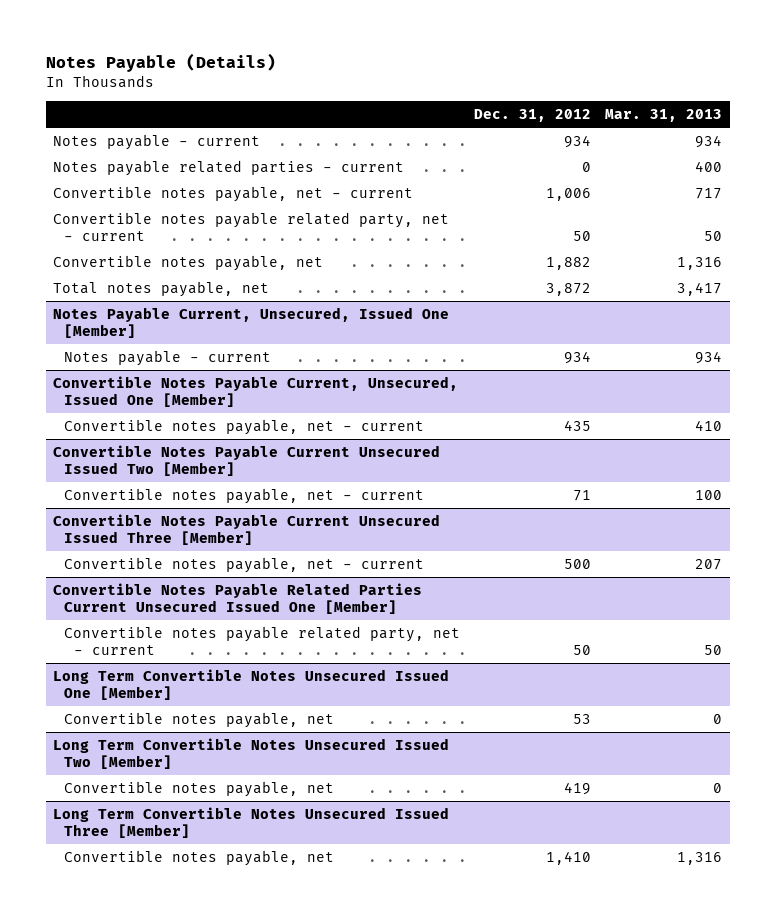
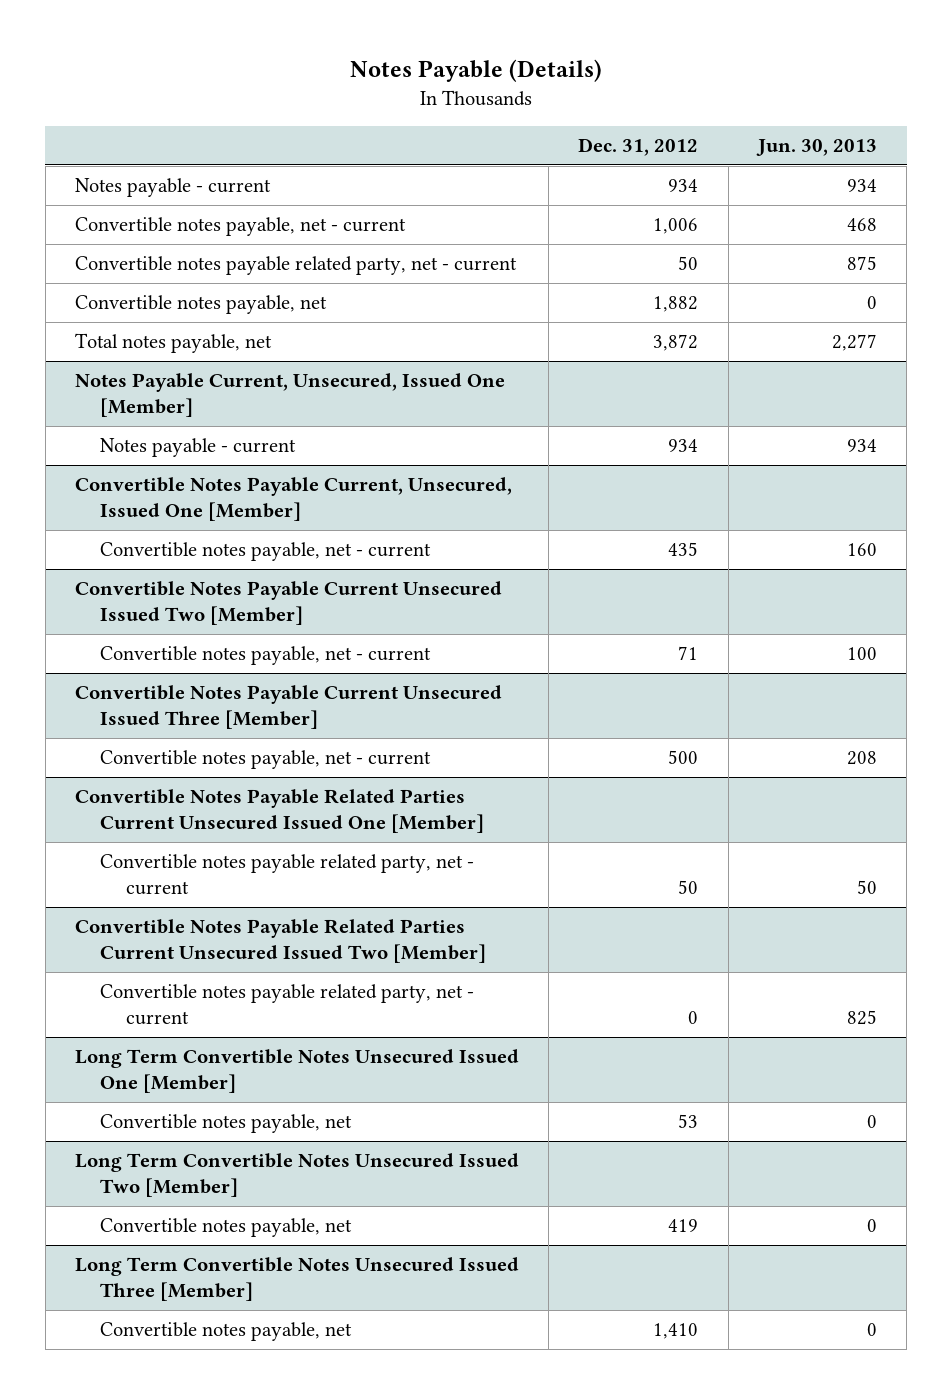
[605,109,723,123] Mar. 31, 2013 -> none
none -> [756,139,878,157] Jun. 30, 2013
[53,159,405,176] Notes payable related parties - current -> none
none -> [74,919,487,964] Convertible Notes Payable Related Parties Current Unsecured Issued Two [Member]
none -> [100,984,475,1026] Convertible notes payable related party, net - current

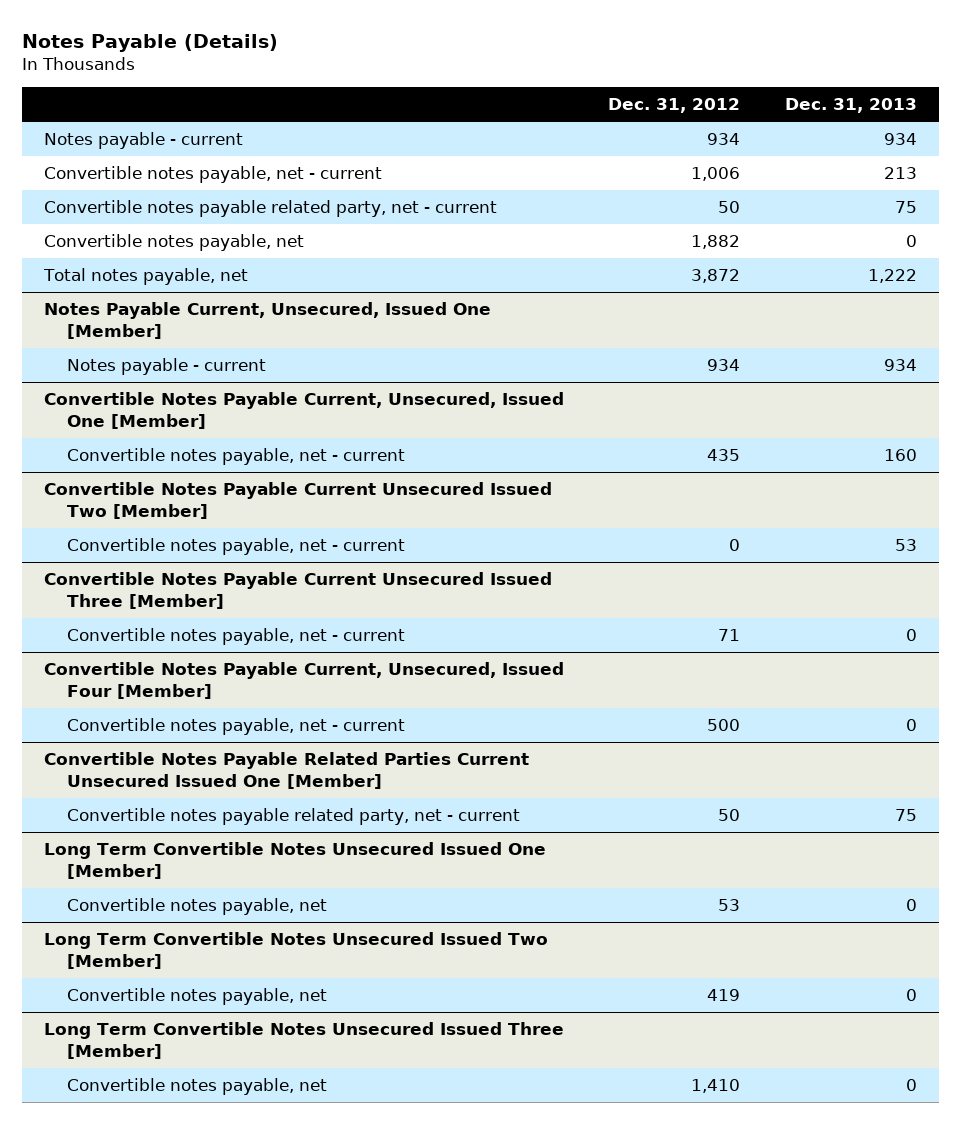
[756,139,878,157] Jun. 30, 2013 -> none
none -> [784,98,917,114] Dec. 31, 2013
[678,646,699,661] 71 -> [729,539,741,552] 0
none -> [66,628,405,646] Convertible notes payable, net - current
none -> [44,662,565,699] Convertible Notes Payable Current, Unsecured, Issued Four [Member]
[74,919,487,964] Convertible Notes Payable Related Parties Current Unsecured Issued Two [Member] -> none
[100,984,475,1026] Convertible notes payable related party, net - current -> none

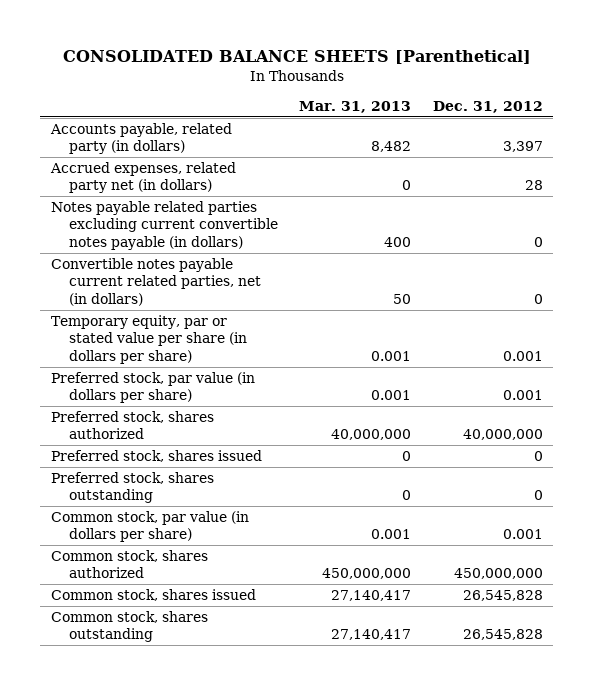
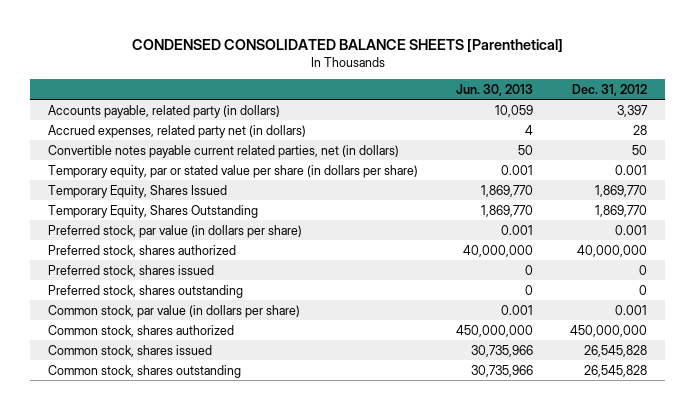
[62,49,531,64] CONSOLIDATED BALANCE SHEETS [Parenthetical] -> [131,38,563,52] CONDENSED CONSOLIDATED BALANCE SHEETS [Parenthetical]
[299,100,412,113] Mar. 31, 2013 -> none
none -> [455,83,533,96] Jun. 30, 2013
[50,201,278,250] Notes payable related parties excluding current convertible notes payable (in dollars) -> none
[533,293,543,304] 0 -> [631,144,647,155] 50
none -> [48,184,228,198] Temporary Equity, Shares Issued
none -> [48,204,259,218] Temporary Equity, Shares Outstanding

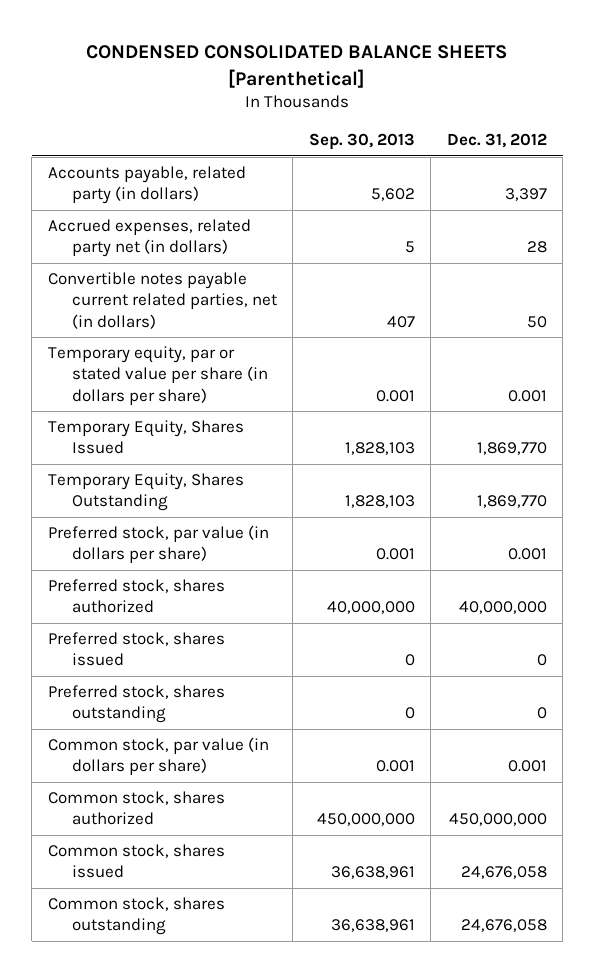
[455,83,533,96] Jun. 30, 2013 -> none
none -> [308,133,415,151] Sep. 30, 2013
[583,344,647,357] 26,545,828 -> [460,866,547,880] 24,676,058
[583,364,647,377] 26,545,828 -> [460,919,547,933] 24,676,058

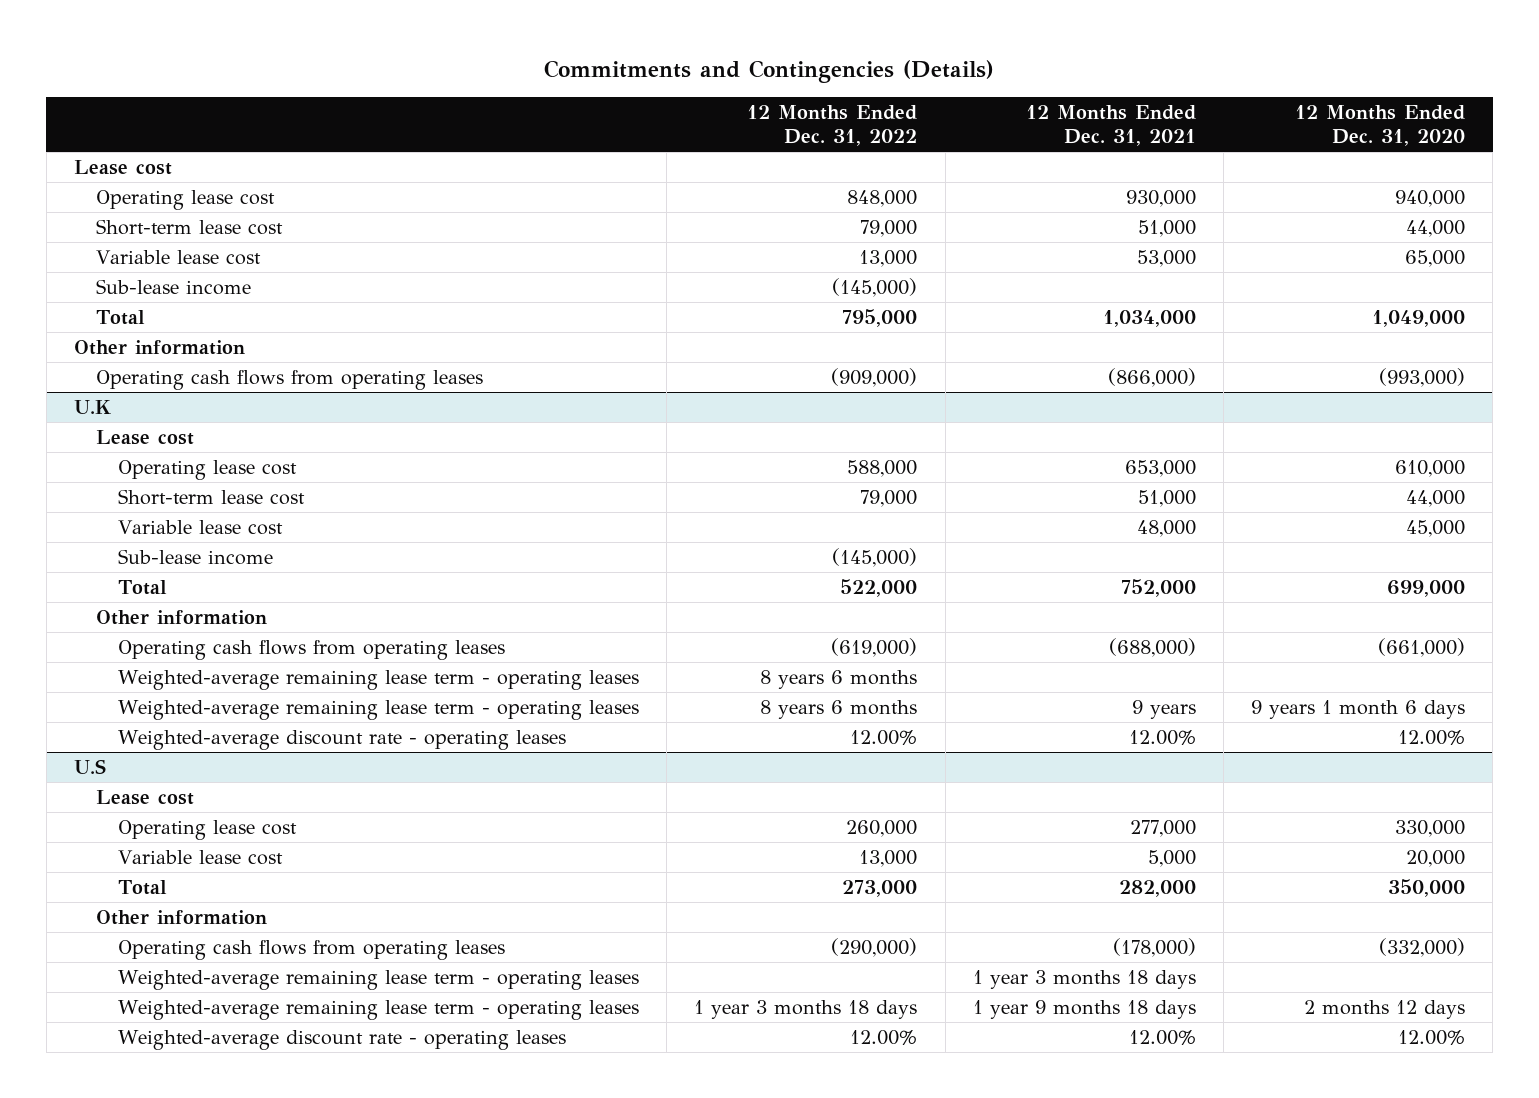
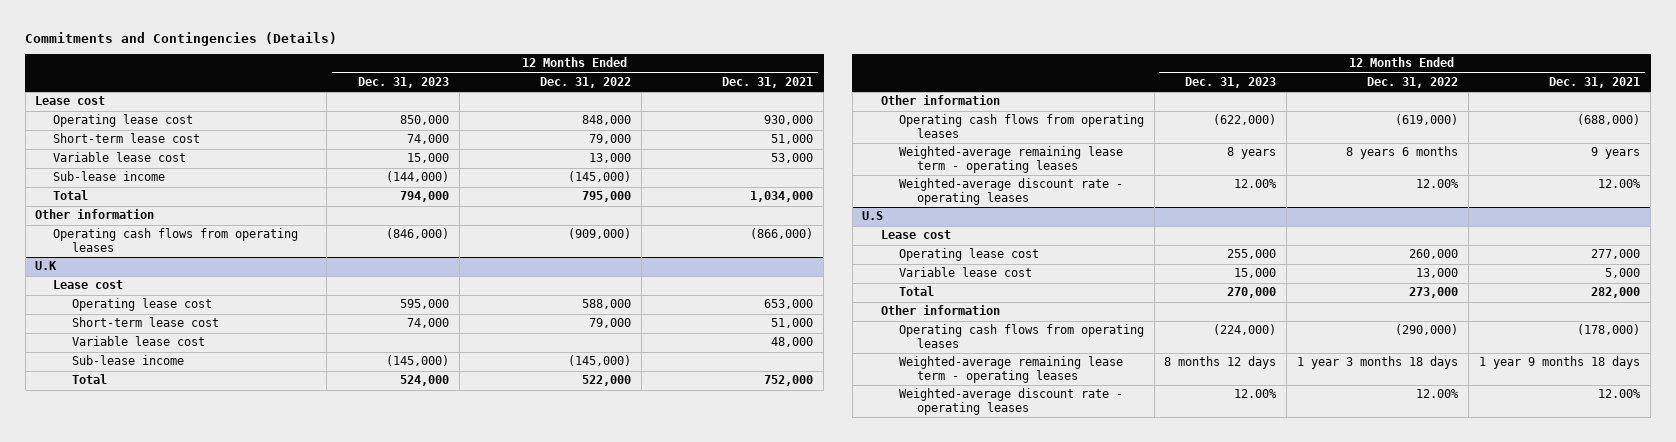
[1295,104,1466,147] 12 Months Ended Dec. 31, 2020 -> none
none -> [358,77,450,89] Dec. 31, 2023
[118,669,640,690] Weighted-average remaining lease term - operating leases -> none
[118,969,640,990] Weighted-average remaining lease term - operating leases -> none

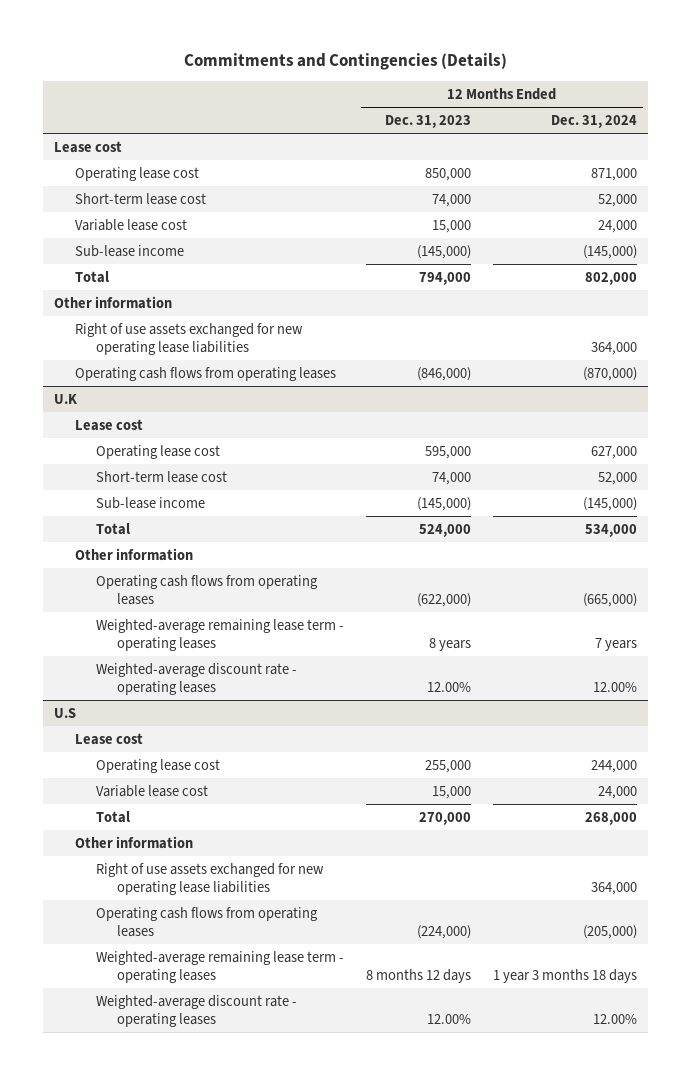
[540,77,632,89] Dec. 31, 2022 -> none
[722,77,814,89] Dec. 31, 2021 -> none
none -> [551,115,638,129] Dec. 31, 2024
[386,171,450,183] (144,000) -> [417,244,472,259] (145,000)
none -> [75,322,304,355] Right of use assets exchanged for new operating lease liabilities
[71,336,205,347] Variable lease cost -> none
none -> [95,862,324,895] Right of use assets exchanged for new operating lease liabilities

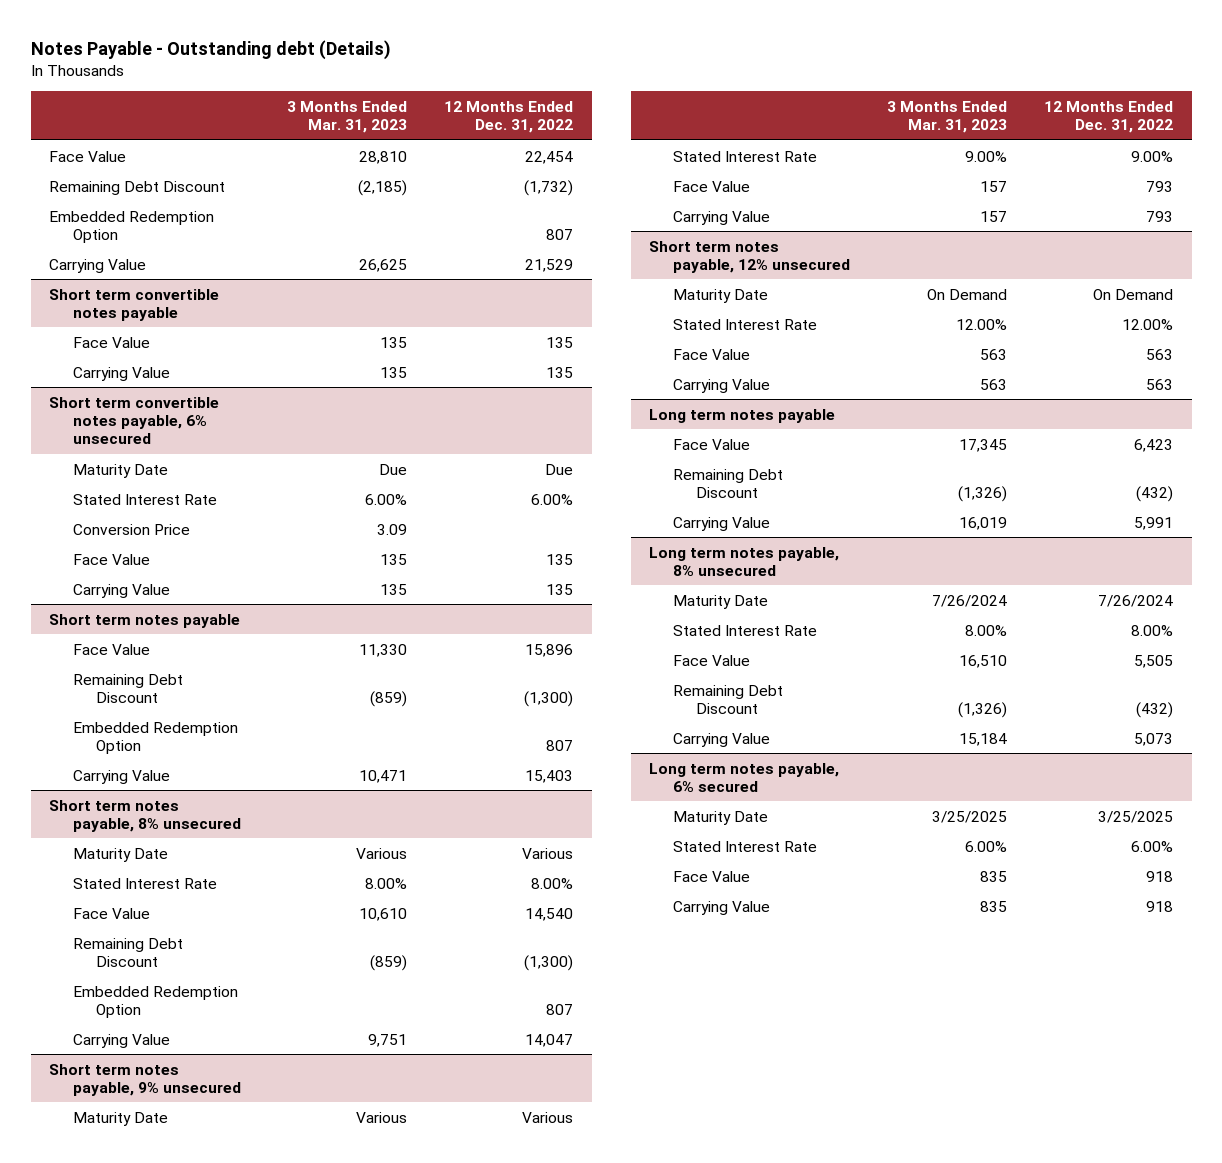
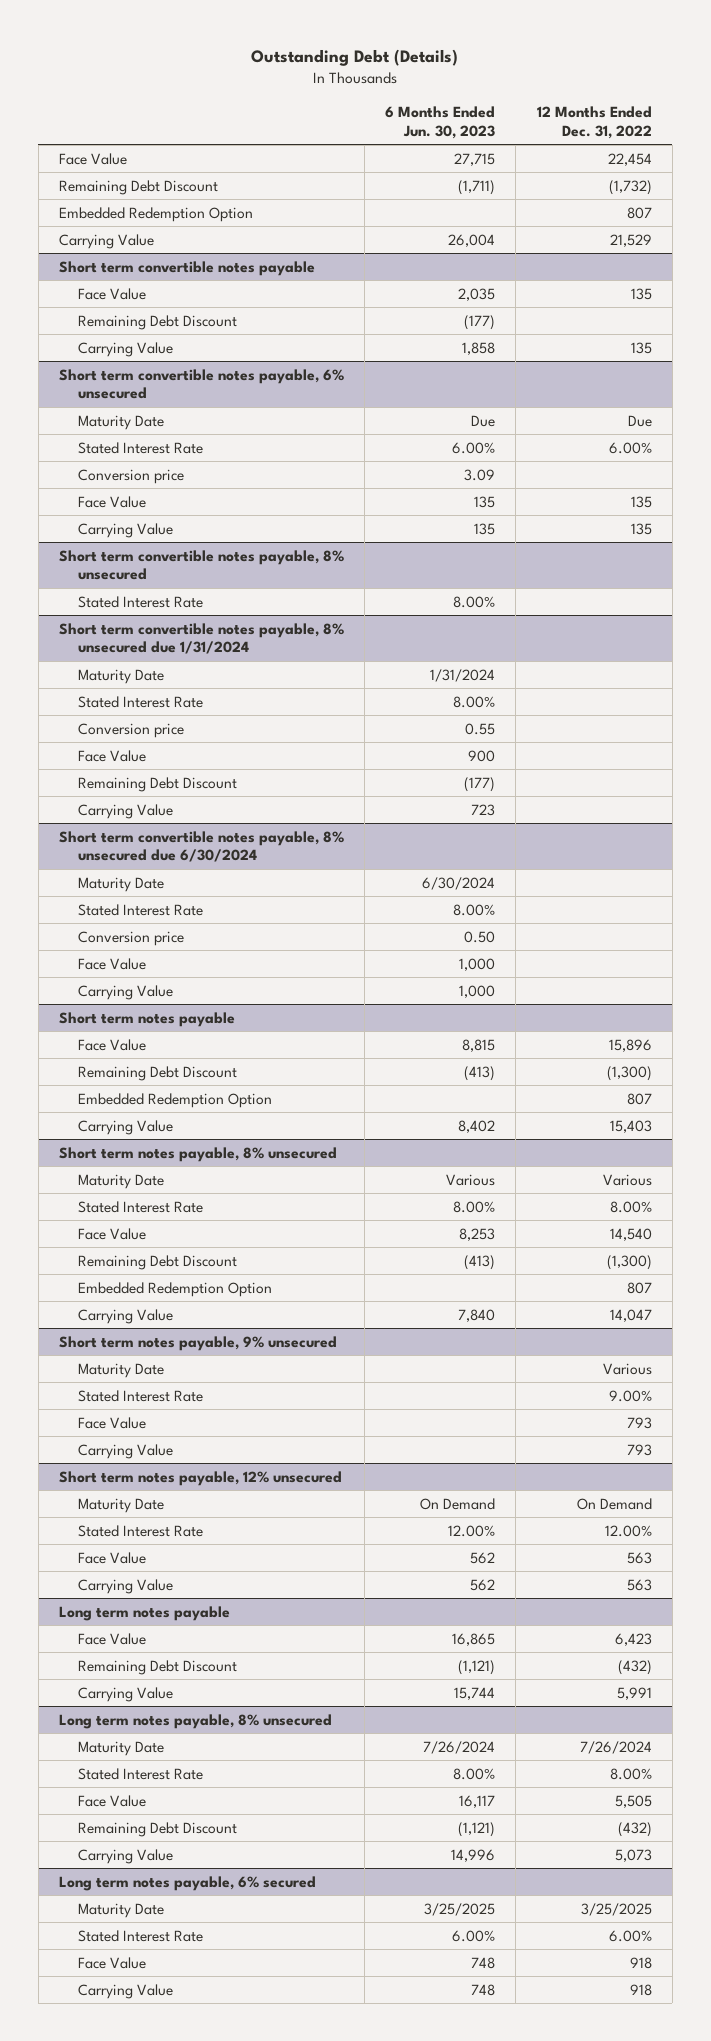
[30,39,391,60] Notes Payable - Outstanding debt (Details) -> [251,49,459,67] Outstanding Debt (Details)
[286,100,407,134] 3 Months Ended Mar. 31, 2023 -> none
none -> [385,106,496,139] 6 Months Ended Jun. 30, 2023
none -> [78,314,238,330] Remaining Debt Discount
[72,523,190,535] Conversion Price -> [78,468,185,484] Conversion price
none -> [59,549,345,581] Short term convertible notes payable, 8% unsecured
none -> [78,595,204,608] Stated Interest Rate
none -> [59,622,345,655] Short term convertible notes payable, 8% unsecured due 1/31/2024
none -> [78,668,165,684] Maturity Date
none -> [78,695,204,708] Stated Interest Rate
none -> [78,722,185,738] Conversion price
none -> [78,749,147,762] Face Value
none -> [78,776,238,792] Remaining Debt Discount
none -> [78,803,174,819] Carrying Value
none -> [59,830,345,863] Short term convertible notes payable, 8% unsecured due 6/30/2024
none -> [78,876,165,892] Maturity Date
none -> [78,903,204,916] Stated Interest Rate
none -> [78,930,185,946] Conversion price
none -> [78,957,147,970] Face Value
none -> [78,984,174,1000] Carrying Value

